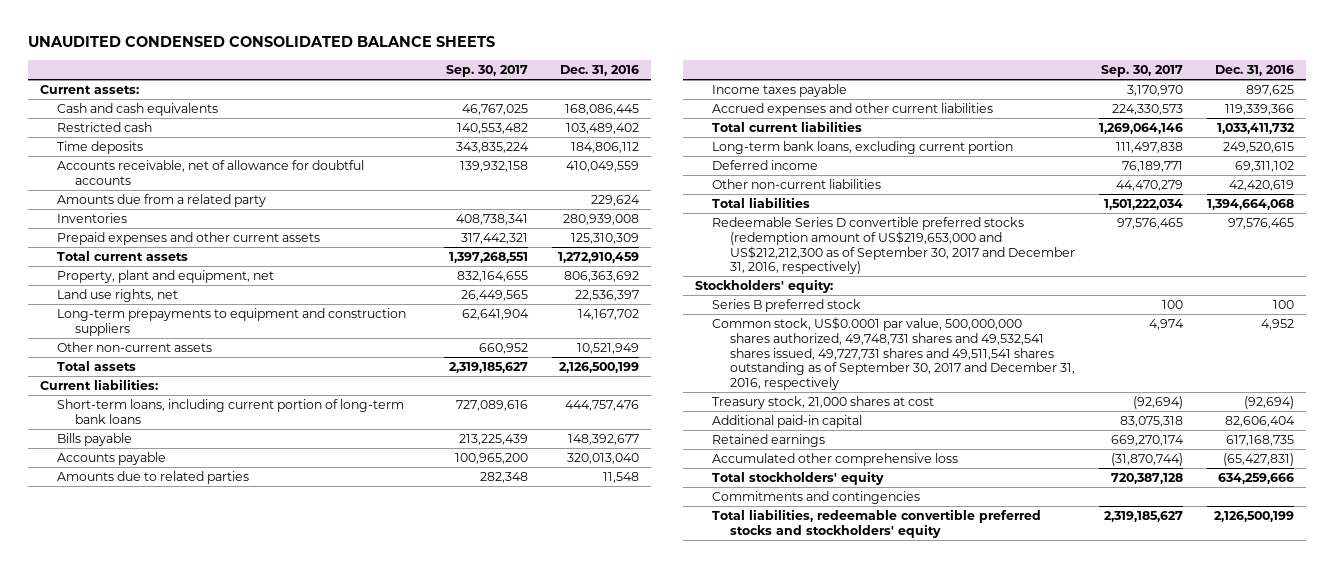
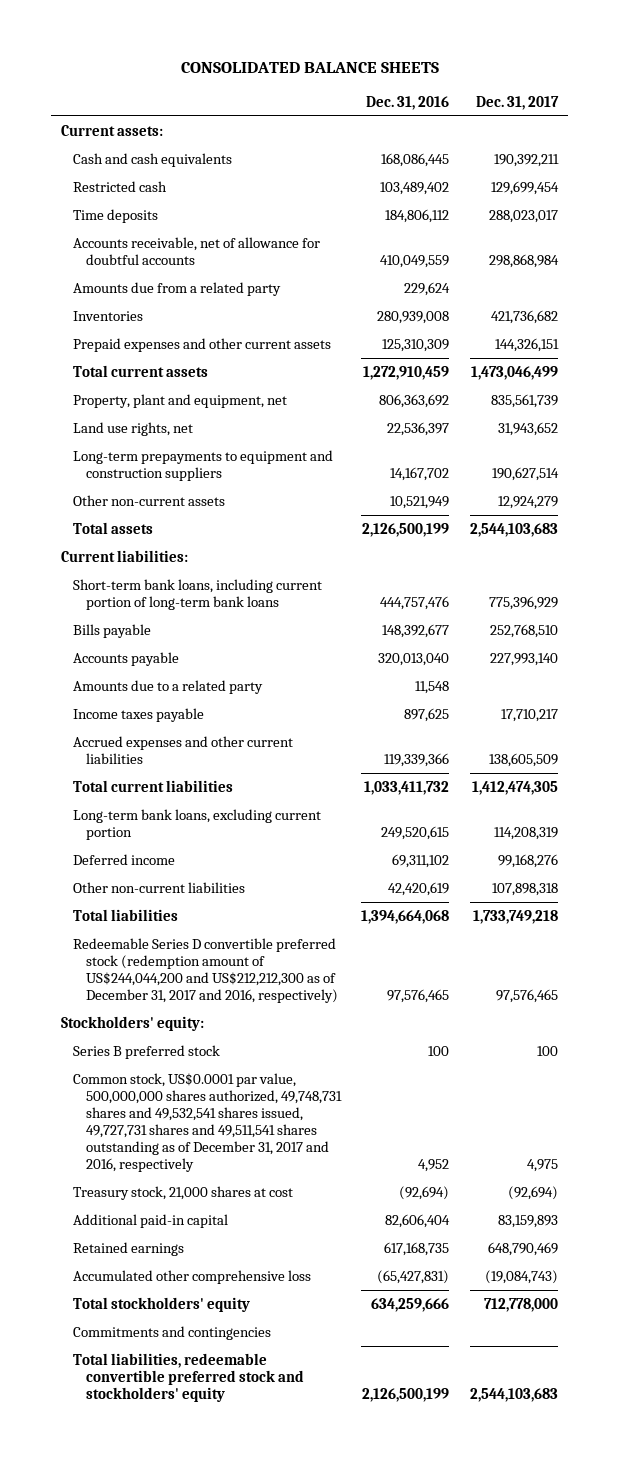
[27,36,495,48] UNAUDITED CONDENSED CONSOLIDATED BALANCE SHEETS -> [180,62,439,74] CONSOLIDATED BALANCE SHEETS
[445,65,528,78] Sep. 30, 2017 -> none
none -> [476,95,560,110] Dec. 31, 2017
[57,399,405,424] Short-term loans, including current portion of long-term bank loans -> [73,578,323,610] Short-term bank loans, including current portion of long-term bank loans
[57,471,250,485] Amounts due to related parties -> [73,679,264,694] Amounts due to a related party
[712,217,1075,275] Redeemable Series D convertible preferred stocks (redemption amount of US$219,653,000 and US$212,212,300 as of September 30, 2017 and December 31, 2016, respectively) -> [73,937,338,1003] Redeemable Series D convertible preferred stock (redemption amount of US$244,044,200 and US$212,212,300 as of December 31, 2017 and 2016, respectively)
[712,317,1075,391] Common stock, US$0.0001 par value, 500,000,000 shares authorized, 49,748,731 shares and 49,532,541 shares issued, 49,727,731 shares and 49,511,541 shares outstanding as of September 30, 2017 and December 31, 2016, respectively -> [73,1072,342,1172] Common stock, US$0.0001 par value, 500,000,000 shares authorized, 49,748,731 shares and 49,532,541 shares issued, 49,727,731 shares and 49,511,541 shares outstanding as of December 31, 2017 and 2016, respectively
[712,509,1042,538] Total liabilities, redeemable convertible preferred stocks and stockholders' equity -> [73,1352,304,1402] Total liabilities, redeemable convertible preferred stock and stockholders' equity

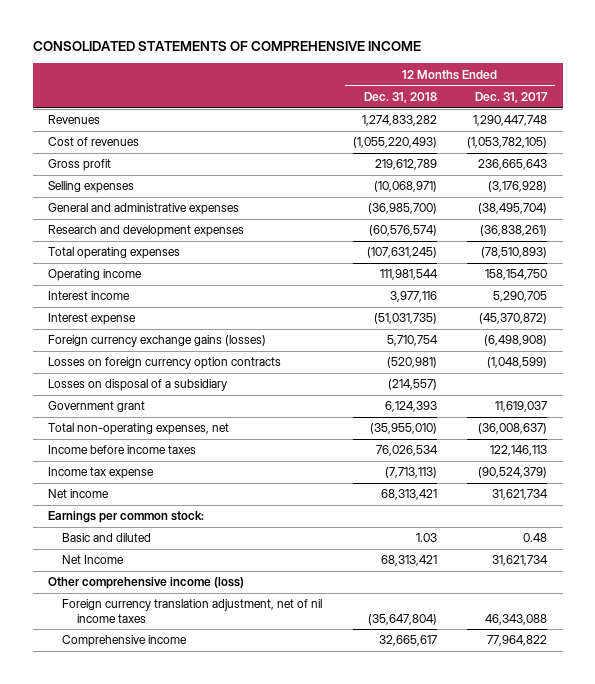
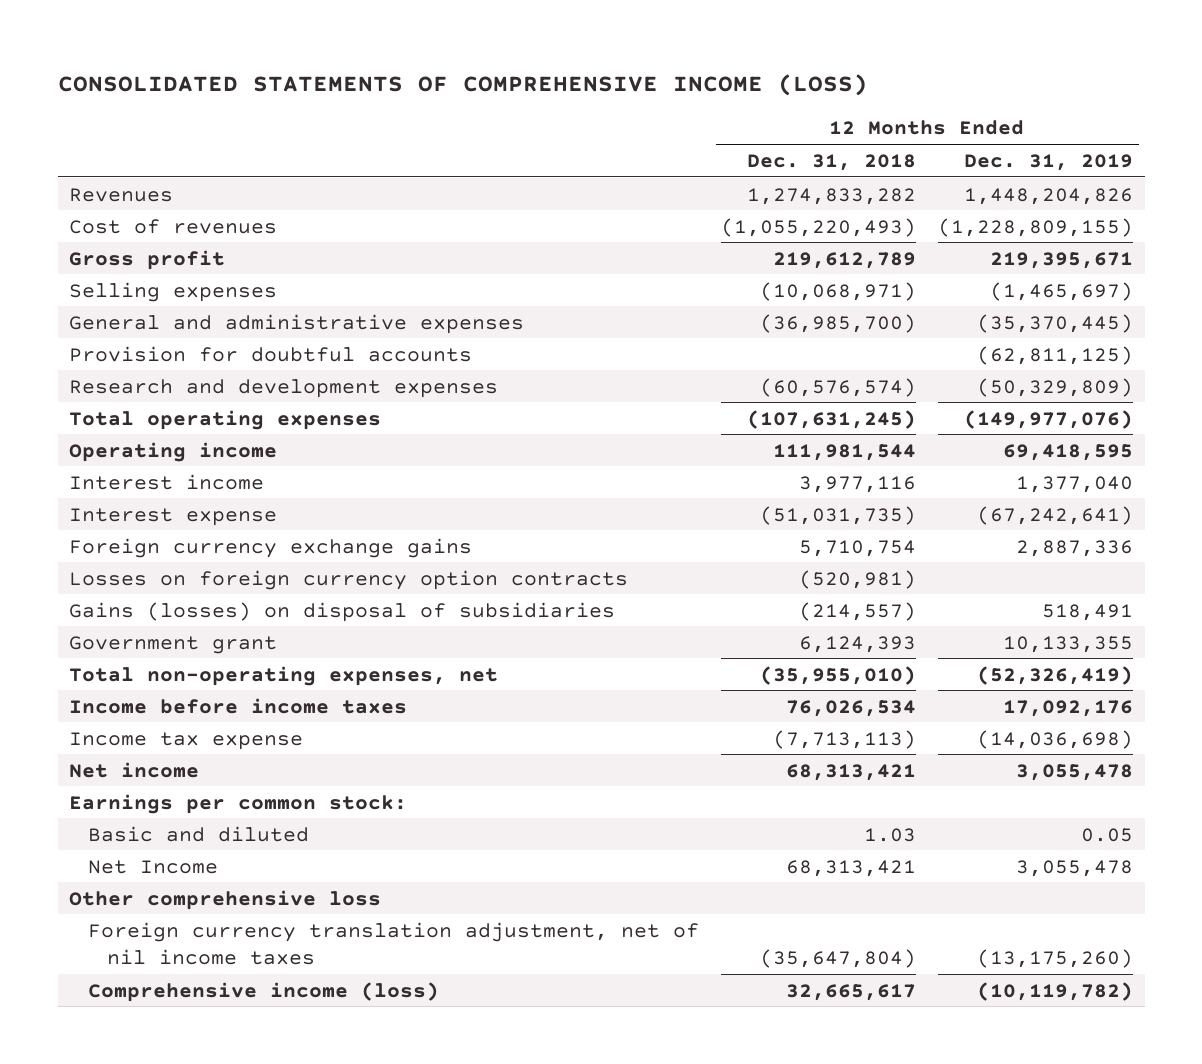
[32,41,421,52] CONSOLIDATED STATEMENTS OF COMPREHENSIVE INCOME -> [57,73,868,96] CONSOLIDATED STATEMENTS OF COMPREHENSIVE INCOME (LOSS)
[475,91,549,103] Dec. 31, 2017 -> none
none -> [964,153,1134,171] Dec. 31, 2019
none -> [68,345,472,362] Provision for doubtful accounts
[47,335,266,348] Foreign currency exchange gains (losses) -> [68,537,472,558] Foreign currency exchange gains
[47,379,227,392] Losses on disposal of a subsidiary -> [68,601,615,622] Gains (losses) on disposal of subsidiaries
[47,577,244,590] Other comprehensive income (loss) -> [68,889,381,910] Other comprehensive loss
[62,635,188,648] Comprehensive income -> [87,981,439,1002] Comprehensive income (loss)

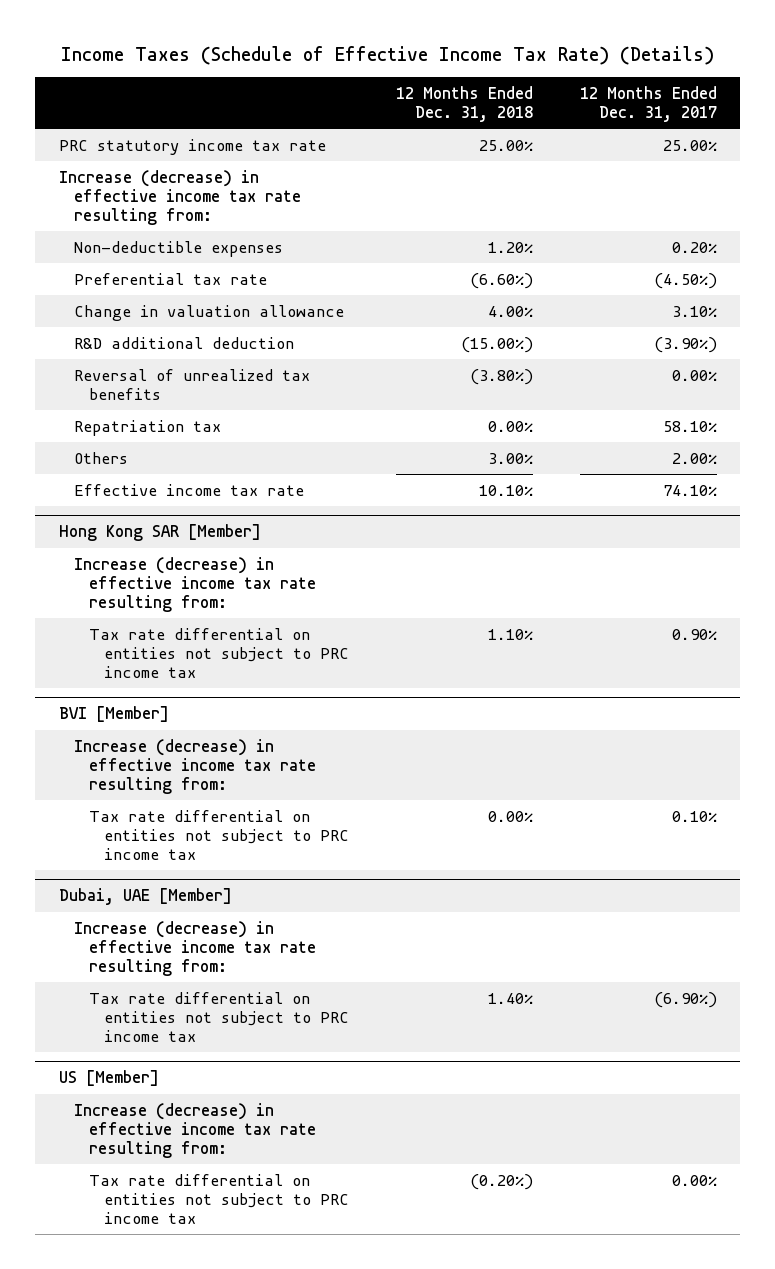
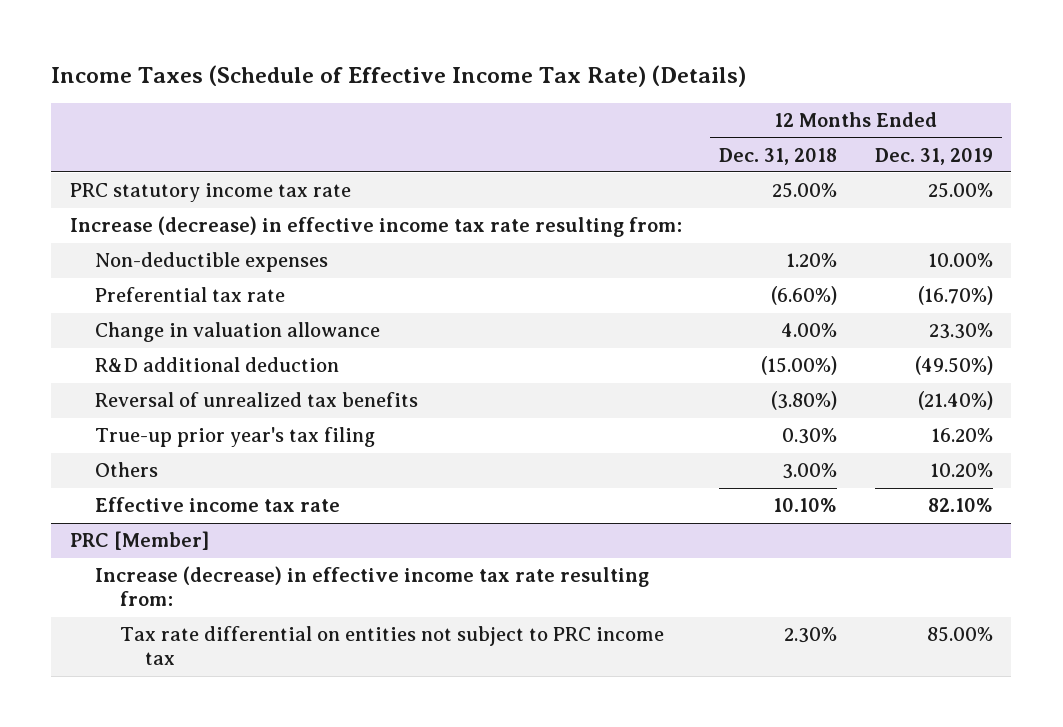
[579,85,717,122] 12 Months Ended Dec. 31, 2017 -> none
none -> [874,147,993,165] Dec. 31, 2019
[73,419,221,436] Repatriation tax -> none
none -> [95,427,376,448] True-up prior year's tax filing
[58,524,261,542] Hong Kong SAR [Member] -> none
[73,556,316,612] Increase (decrease) in effective income tax rate resulting from: -> none
[88,627,350,678] Tax rate differential on entities not subject to PRC income tax -> none
[58,706,169,723] BVI [Member] -> none
[73,738,316,794] Increase (decrease) in effective income tax rate resulting from: -> none
[88,809,350,860] Tax rate differential on entities not subject to PRC income tax -> none
[58,888,232,906] Dubai, UAE [Member] -> none
[73,920,316,976] Increase (decrease) in effective income tax rate resulting from: -> none
[88,991,350,1042] Tax rate differential on entities not subject to PRC income tax -> none
[58,1070,159,1087] US [Member] -> none
none -> [69,531,209,551] PRC [Member]
[469,1173,533,1190] (0.20%) -> [784,627,838,644] 2.30%

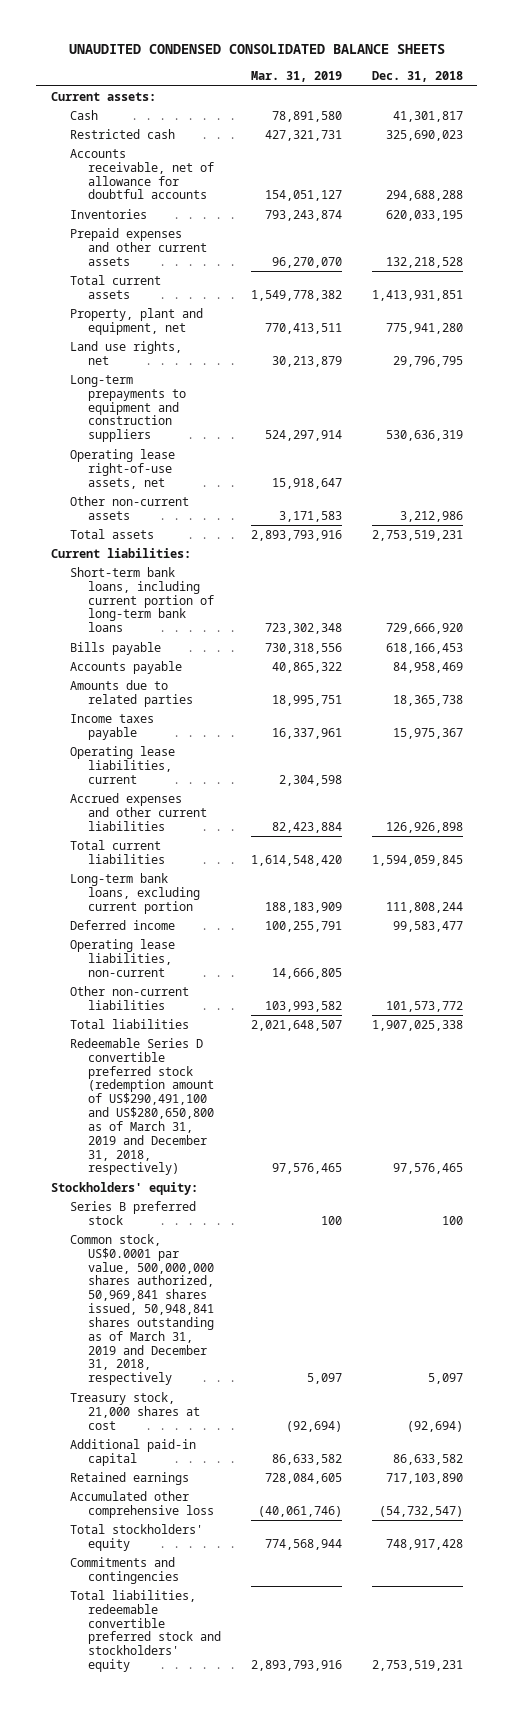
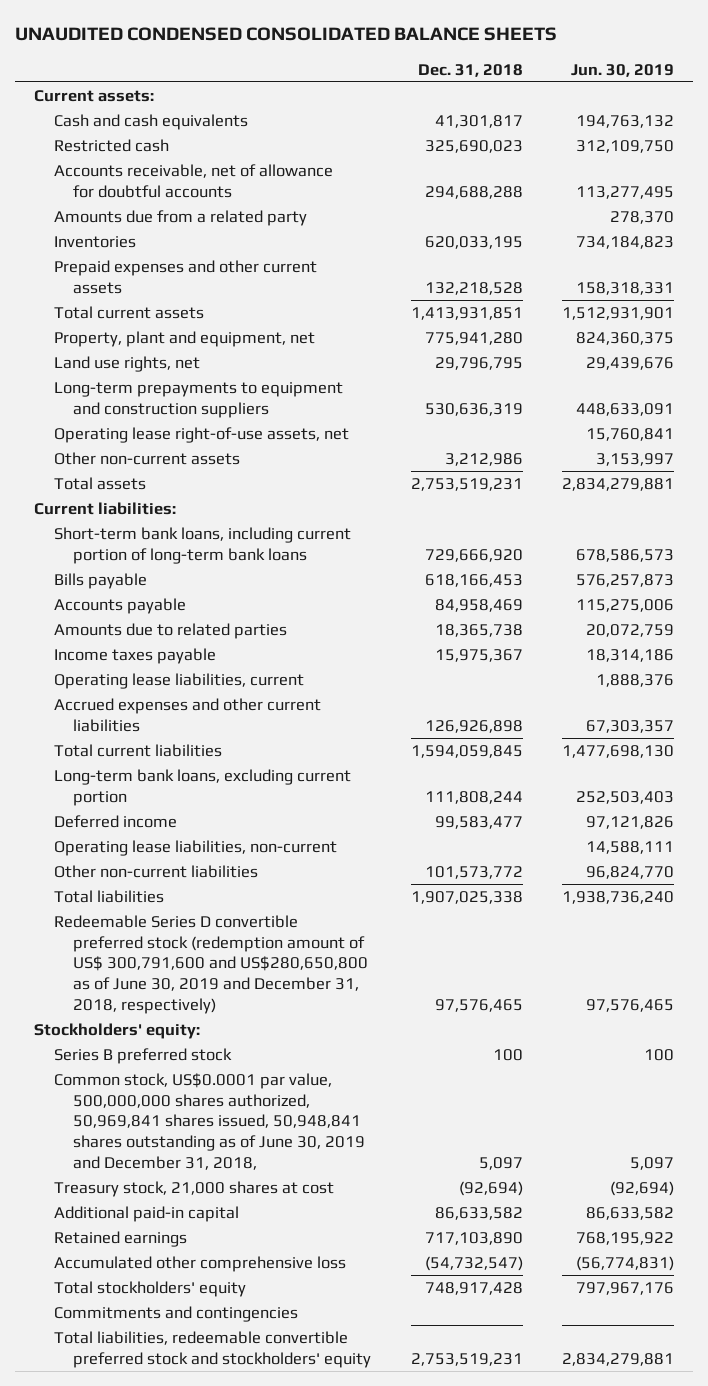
[250,71,342,83] Mar. 31, 2019 -> none
none -> [570,63,674,77] Jun. 30, 2019
[69,109,98,120] Cash -> [53,113,248,130] Cash and cash equivalents
none -> [53,209,307,226] Amounts due from a related party
[69,1037,215,1176] Redeemable Series D convertible preferred stock (redemption amount of US$290,491,100 and US$280,650,800 as of March 31, 2019 and December 31, 2018, respectively) -> [53,914,369,1015] Redeemable Series D convertible preferred stock (redemption amount of US$ 300,791,600 and US$280,650,800 as of June 30, 2019 and December 31, 2018, respectively)
[69,1233,215,1386] Common stock, US$0.0001 par value, 500,000,000 shares authorized, 50,969,841 shares issued, 50,948,841 shares outstanding as of March 31, 2019 and December 31, 2018, respectively -> [53,1072,366,1171] Common stock, US$0.0001 par value, 500,000,000 shares authorized, 50,969,841 shares issued, 50,948,841 shares outstanding as of June 30, 2019 and December 31, 2018,

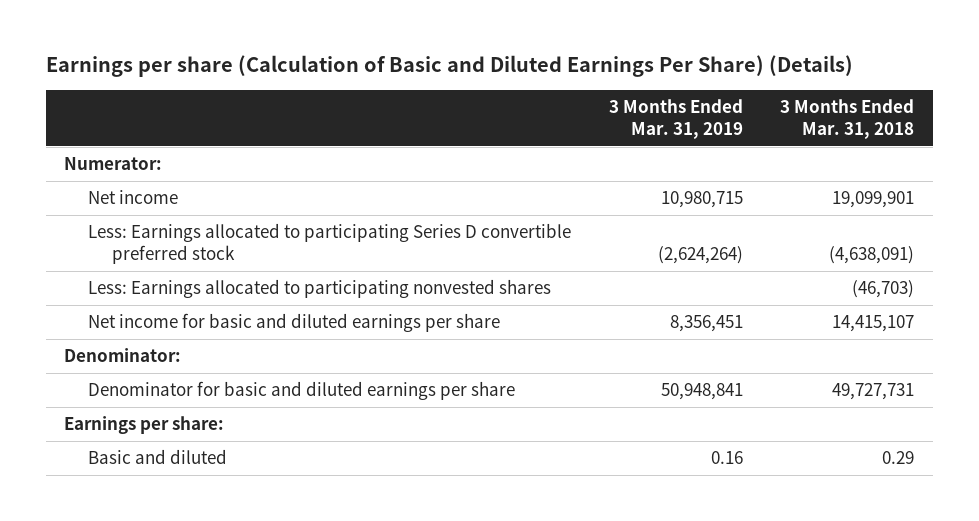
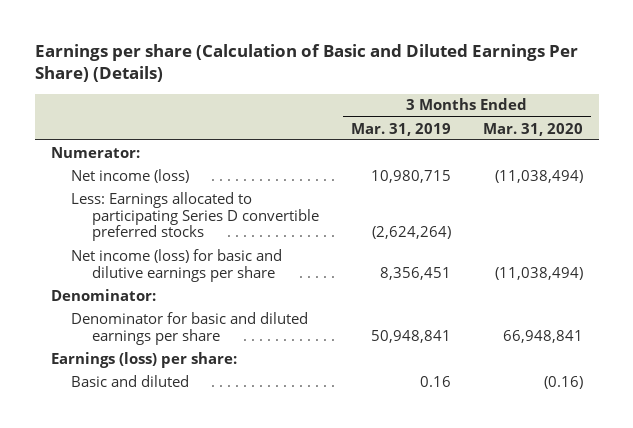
[780,98,915,139] 3 Months Ended Mar. 31, 2018 -> none
none -> [482,122,583,136] Mar. 31, 2020
[88,279,552,299] Less: Earnings allocated to participating nonvested shares -> none
[88,190,179,205] Net income -> [71,168,190,183] Net income (loss)
[88,223,572,265] Less: Earnings allocated to participating Series D convertible preferred stock -> [71,191,319,242] Less: Earnings allocated to participating Series D convertible preferred stocks
[88,313,501,333] Net income for basic and diluted earnings per share -> [71,248,283,282] Net income (loss) for basic and dilutive earnings per share
[64,416,225,435] Earnings per share: -> [50,351,237,368] Earnings (loss) per share:

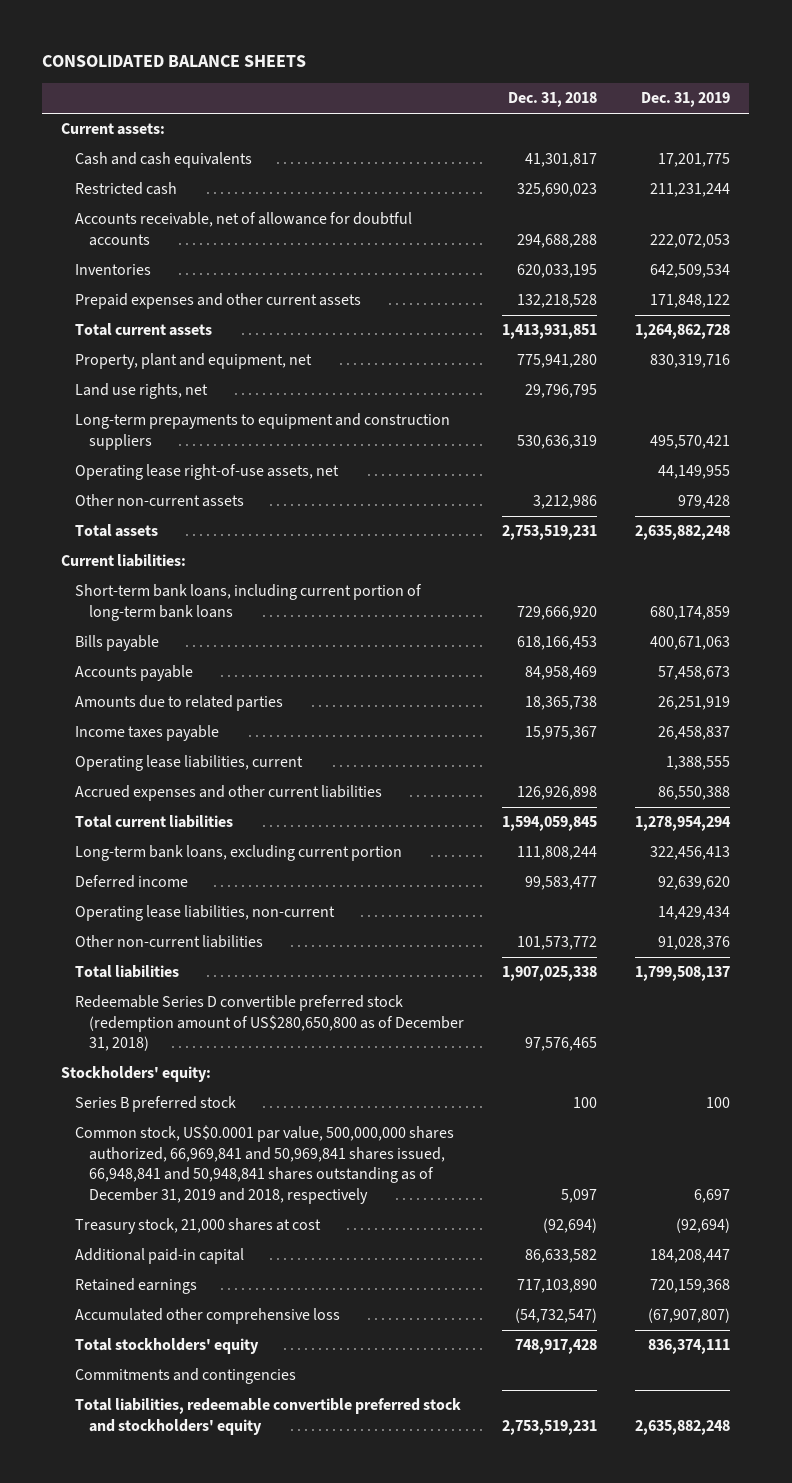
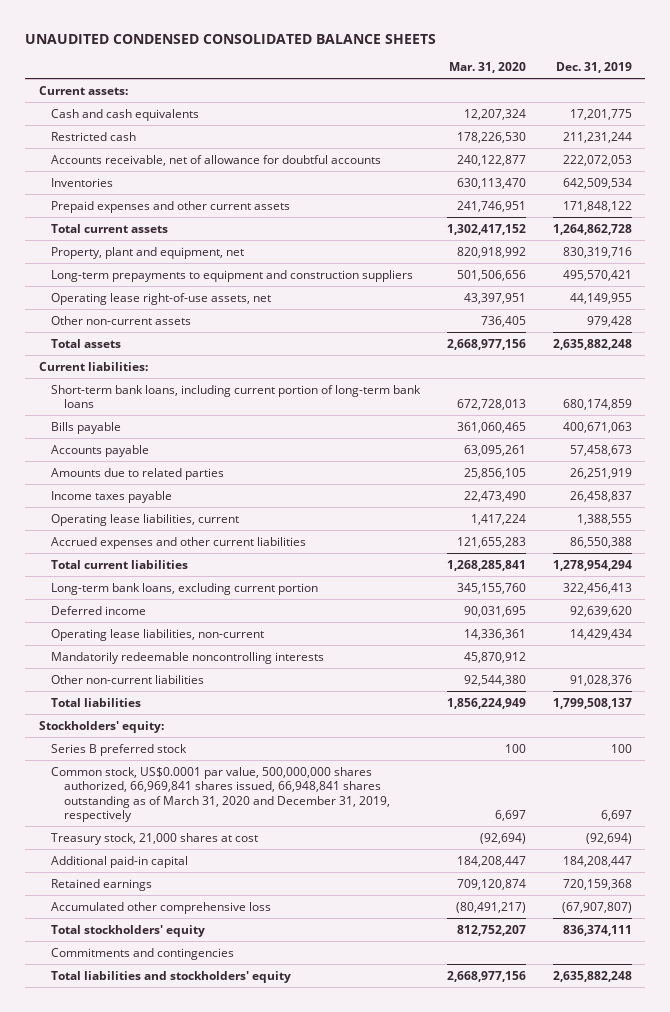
[42,54,307,67] CONSOLIDATED BALANCE SHEETS -> [25,33,437,44] UNAUDITED CONDENSED CONSOLIDATED BALANCE SHEETS
[507,92,597,108] Dec. 31, 2018 -> none
none -> [448,62,526,74] Mar. 31, 2020
[75,383,209,400] Land use rights, net -> none
none -> [51,651,325,664] Mandatorily redeemable noncontrolling interests
[75,995,464,1052] Redeemable Series D convertible preferred stock (redemption amount of US$280,650,800 as of December 31, 2018) -> none
[75,1125,455,1205] Common stock, US$0.0001 par value, 500,000,000 shares authorized, 66,969,841 and 50,969,841 shares issued, 66,948,841 and 50,948,841 shares outstanding as of December 31, 2019 and 2018, respectively -> [51,766,390,823] Common stock, US$0.0001 par value, 500,000,000 shares authorized, 66,969,841 shares issued, 66,948,841 shares outstanding as of March 31, 2020 and December 31, 2019, respectively
[75,1398,462,1435] Total liabilities, redeemable convertible preferred stock and stockholders' equity -> [51,970,292,983] Total liabilities and stockholders' equity

